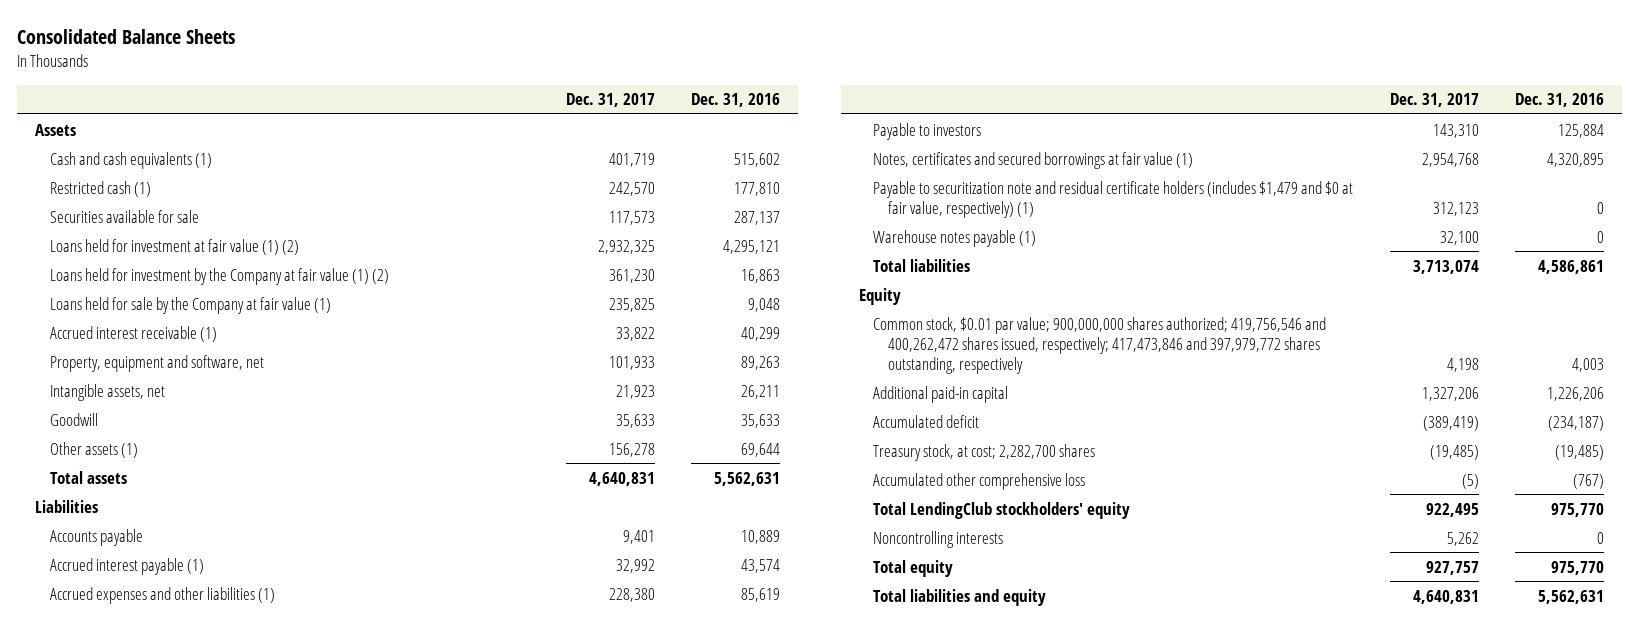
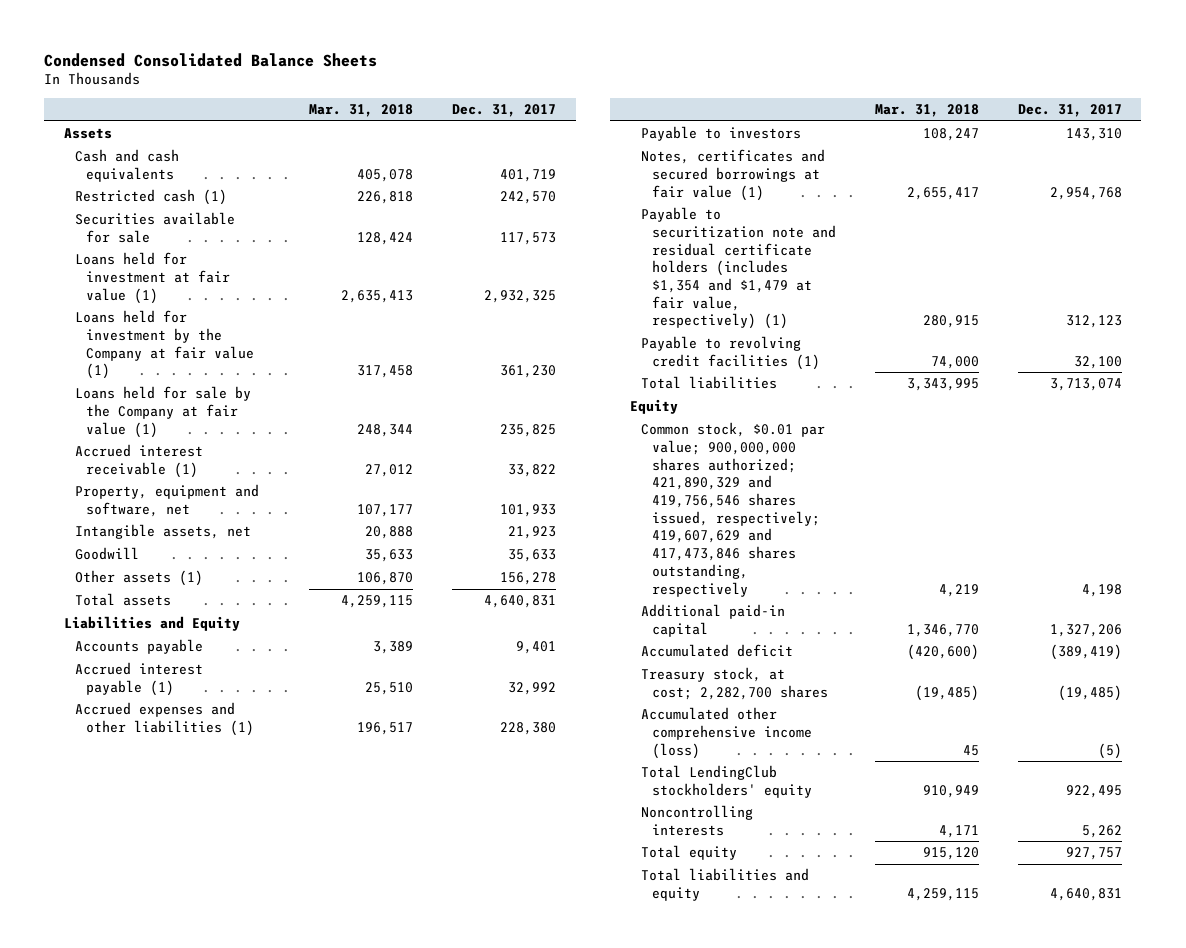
[17,29,236,45] Consolidated Balance Sheets -> [44,52,378,67] Condensed Consolidated Balance Sheets
[691,93,781,108] Dec. 31, 2016 -> none
none -> [309,104,414,118] Mar. 31, 2018
[49,151,212,169] Cash and cash equivalents (1) -> [74,149,179,182] Cash and cash equivalents
[49,238,299,255] Loans held for investment at fair value (1) (2) -> [74,252,231,304] Loans held for investment at fair value (1)
[49,267,389,285] Loans held for investment by the Company at fair value (1) (2) -> [74,310,255,380] Loans held for investment by the Company at fair value (1)
[35,499,99,513] Liabilities -> [63,616,240,632] Liabilities and Equity
[873,180,1354,218] Payable to securitization note and residual certificate holders (includes $1,479 and $0 at fair value, respectively) (1) -> [640,207,836,330] Payable to securitization note and residual certificate holders (includes $1,354 and $1,479 at fair value, respectively) (1)
[873,229,1037,247] Warehouse notes payable (1) -> [640,336,820,370] Payable to revolving credit facilities (1)
[873,316,1327,374] Common stock, $0.01 par value; 900,000,000 shares authorized; 419,756,546 and 400,262,472 shares issued, respectively; 417,473,846 and 397,979,772 shares outstanding, respectively -> [640,422,825,597] Common stock, $0.01 par value; 900,000,000 shares authorized; 421,890,329 and 419,756,546 shares issued, respectively; 419,607,629 and 417,473,846 shares outstanding, respectively
[873,472,1086,490] Accumulated other comprehensive loss -> [640,707,812,759] Accumulated other comprehensive income (loss)

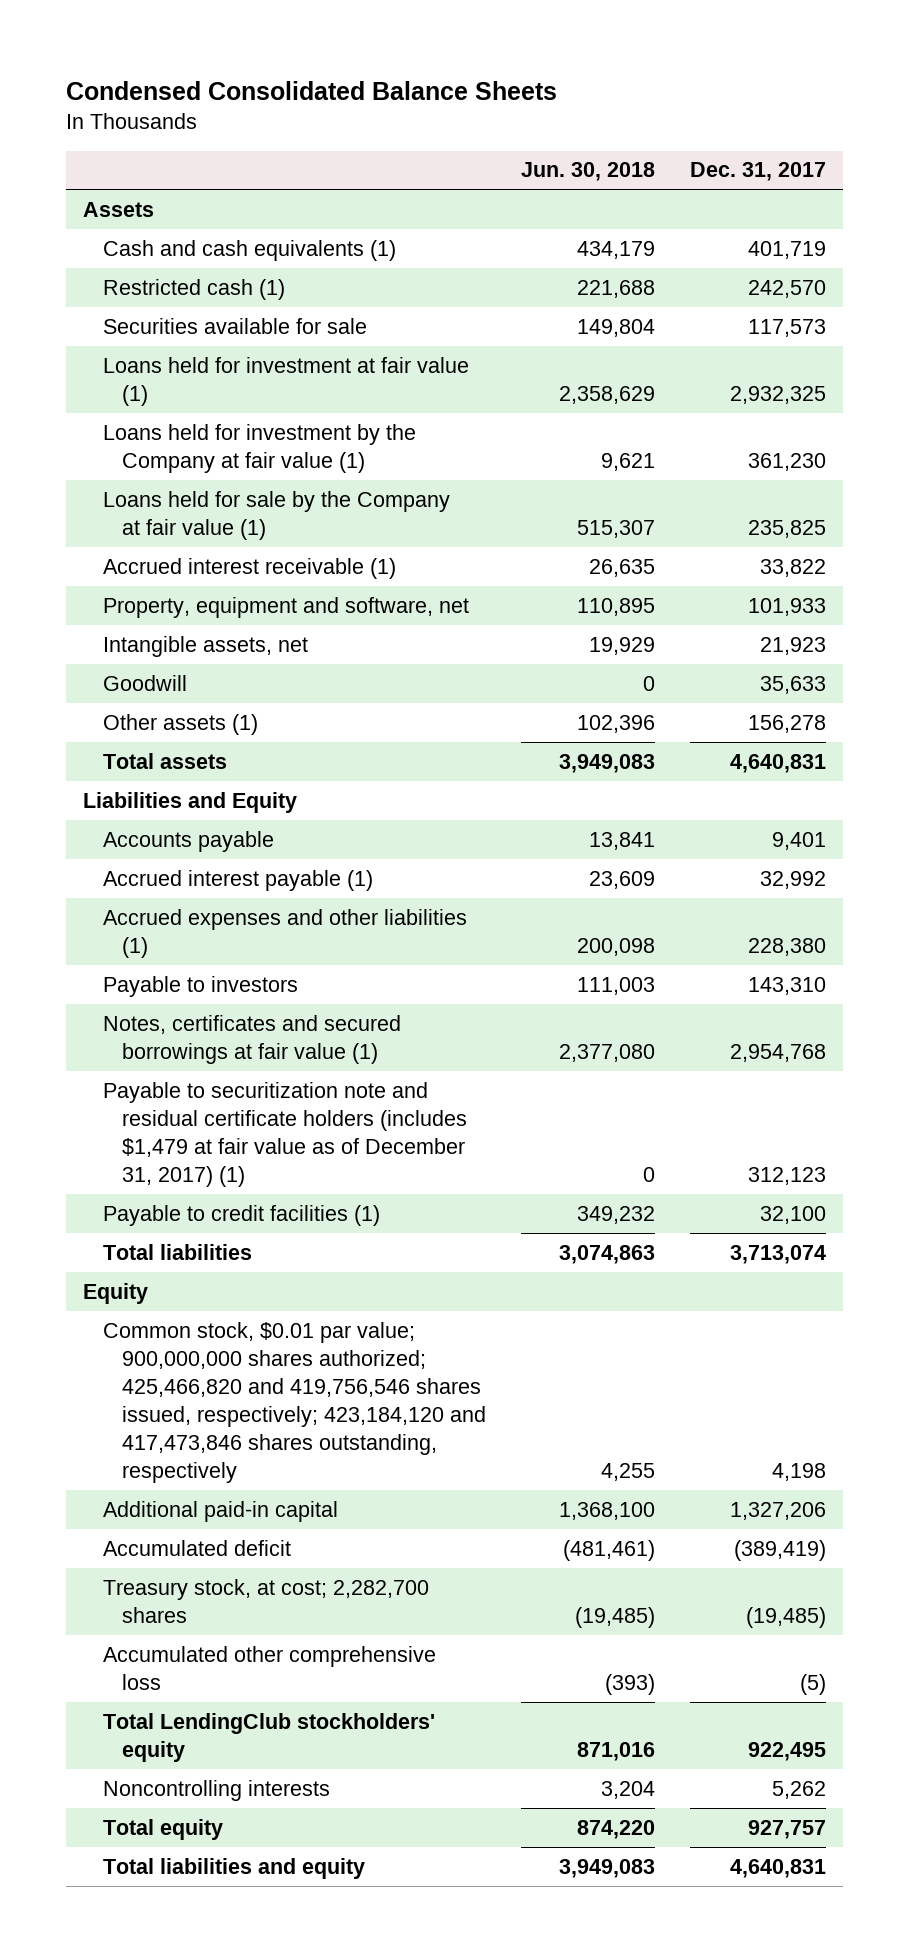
[309,104,414,118] Mar. 31, 2018 -> none
none -> [520,162,655,182] Jun. 30, 2018
[74,149,179,182] Cash and cash equivalents -> [102,239,396,261] Cash and cash equivalents (1)
[640,207,836,330] Payable to securitization note and residual certificate holders (includes $1,354 and $1,479 at fair value, respectively) (1) -> [102,1081,468,1187] Payable to securitization note and residual certificate holders (includes $1,479 at fair value as of December 31, 2017) (1)
[640,336,820,370] Payable to revolving credit facilities (1) -> [102,1204,380,1226] Payable to credit facilities (1)
[640,422,825,597] Common stock, $0.01 par value; 900,000,000 shares authorized; 421,890,329 and 419,756,546 shares issued, respectively; 419,607,629 and 417,473,846 shares outstanding, respectively -> [102,1321,487,1484] Common stock, $0.01 par value; 900,000,000 shares authorized; 425,466,820 and 419,756,546 shares issued, respectively; 423,184,120 and 417,473,846 shares outstanding, respectively
[640,707,812,759] Accumulated other comprehensive income (loss) -> [102,1645,436,1690] Accumulated other comprehensive loss

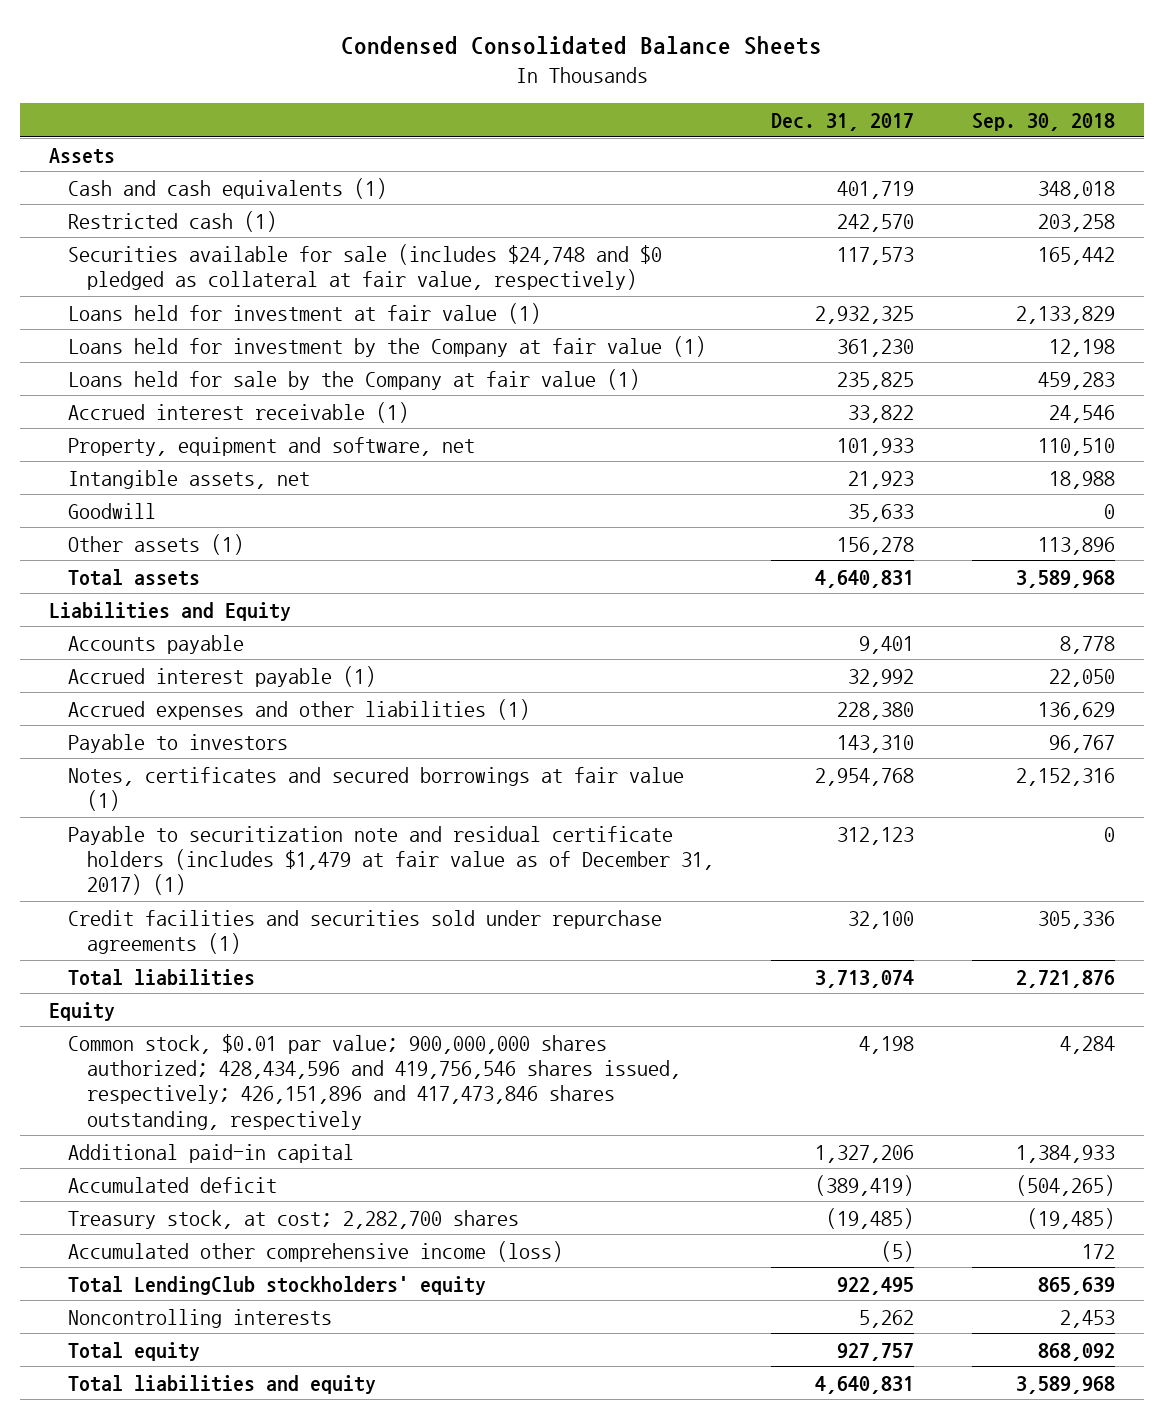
[520,162,655,182] Jun. 30, 2018 -> none
none -> [972,112,1116,131] Sep. 30, 2018
[102,317,367,334] Securities available for sale -> [67,243,662,290] Securities available for sale (includes $24,748 and $0 pledged as collateral at fair value, respectively)
[102,1204,380,1226] Payable to credit facilities (1) -> [67,909,662,954] Credit facilities and securities sold under repurchase agreements (1)
[102,1321,487,1484] Common stock, $0.01 par value; 900,000,000 shares authorized; 425,466,820 and 419,756,546 shares issued, respectively; 423,184,120 and 417,473,846 shares outstanding, respectively -> [67,1033,681,1130] Common stock, $0.01 par value; 900,000,000 shares authorized; 428,434,596 and 419,756,546 shares issued, respectively; 426,151,896 and 417,473,846 shares outstanding, respectively
[102,1645,436,1690] Accumulated other comprehensive loss -> [67,1240,563,1262] Accumulated other comprehensive income (loss)

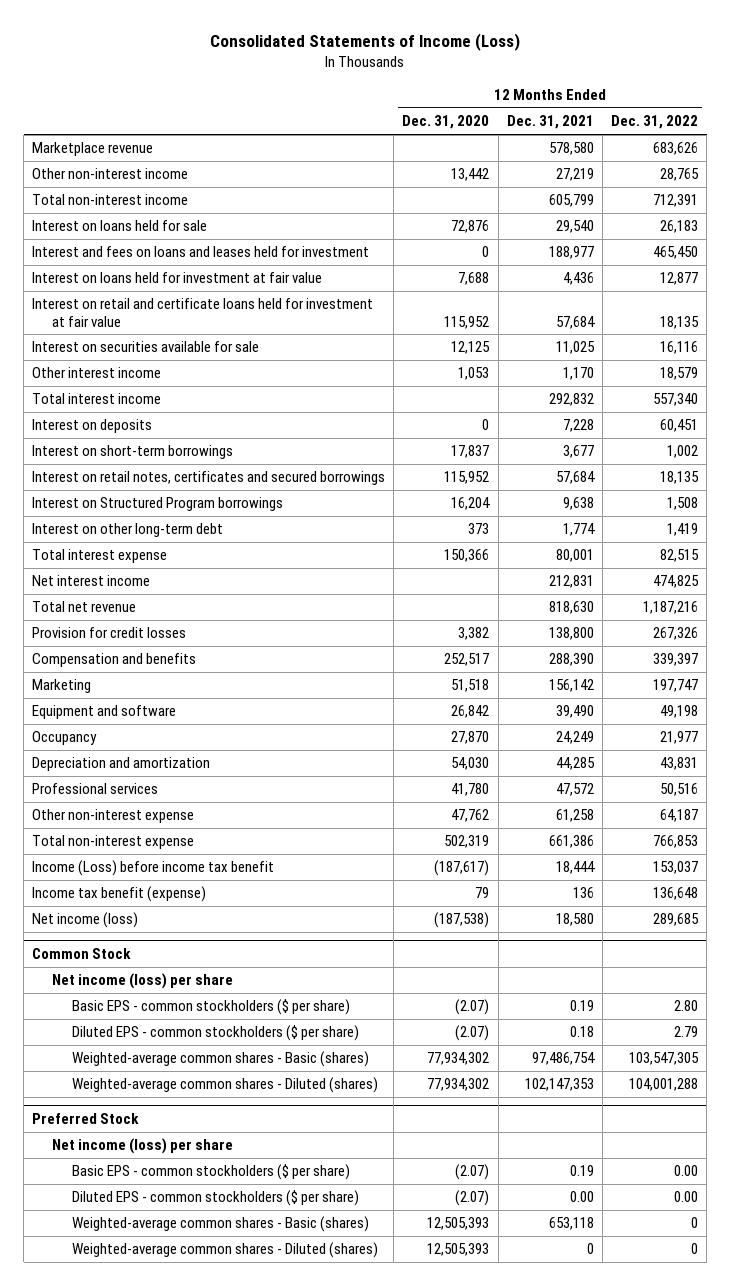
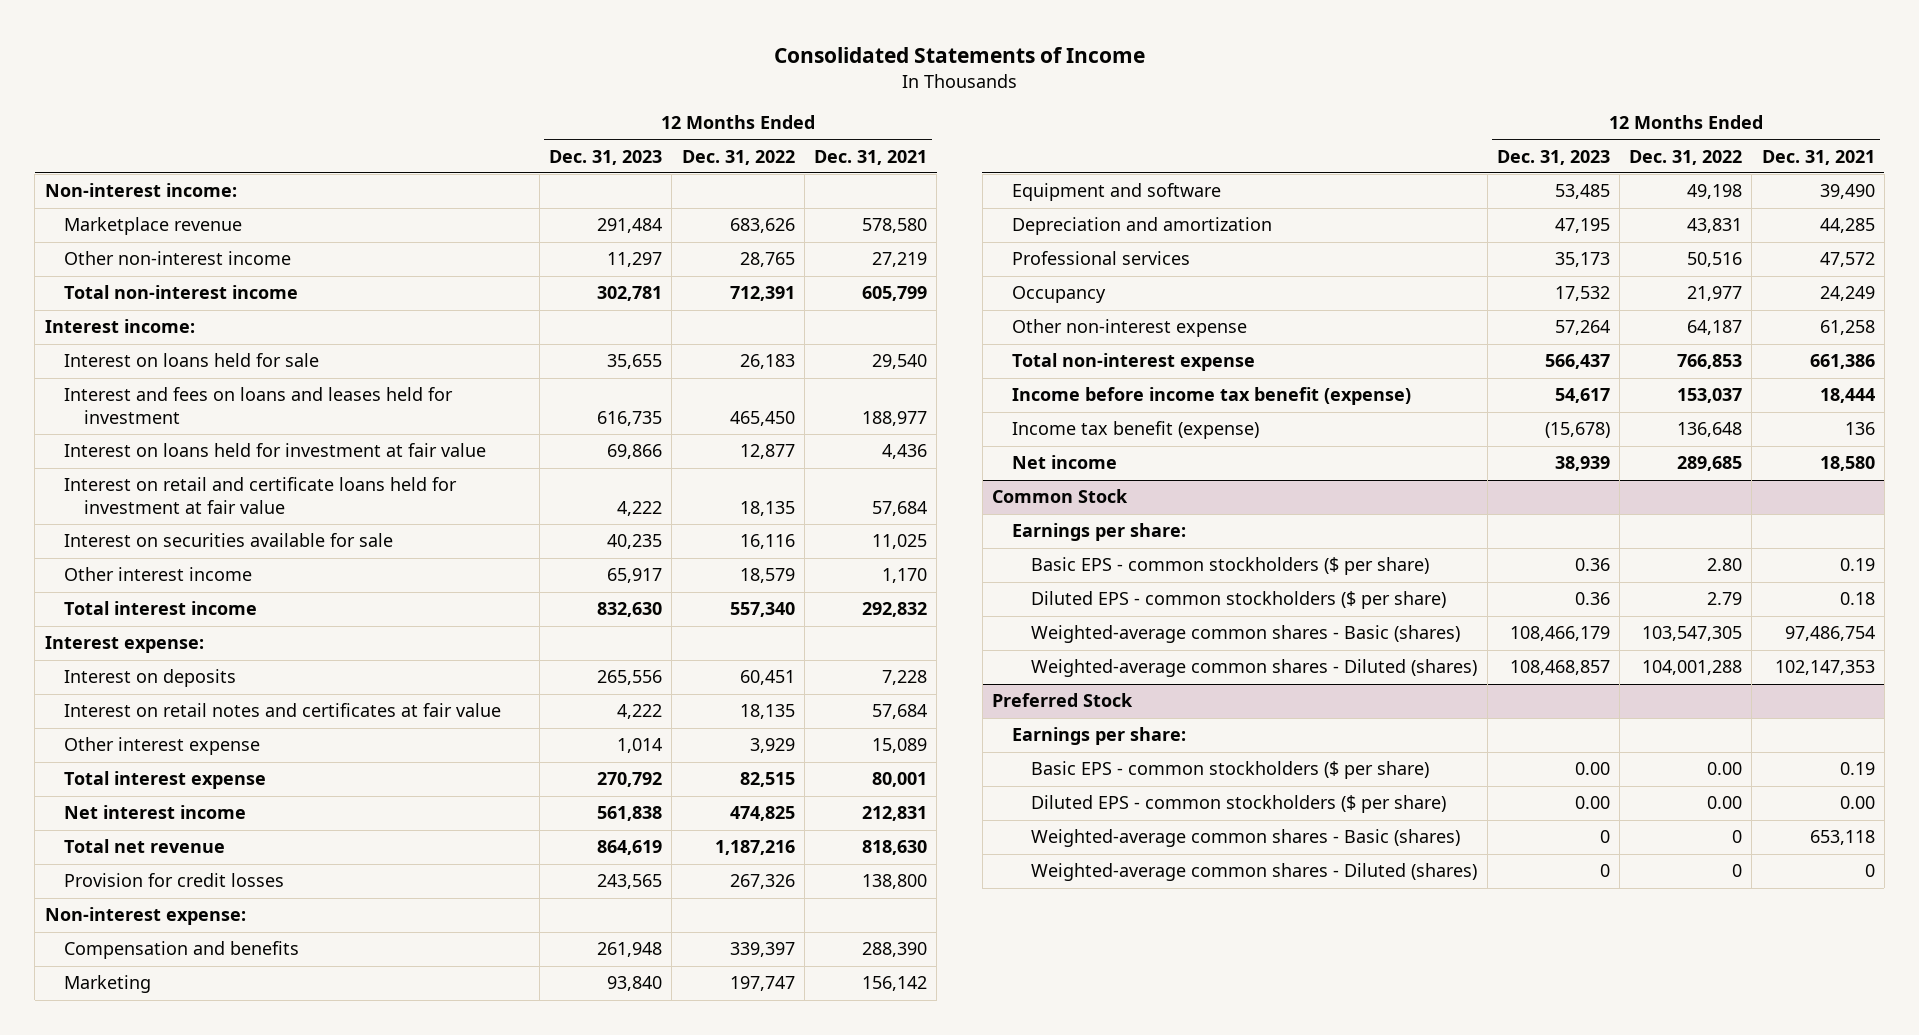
[210,32,521,51] Consolidated Statements of Income (Loss) -> [773,47,1145,64] Consolidated Statements of Income
[402,115,490,130] Dec. 31, 2020 -> none
none -> [549,149,663,165] Dec. 31, 2023
none -> [44,183,237,198] Non-interest income:
none -> [44,319,195,334] Interest income:
none -> [44,636,204,654] Interest expense:
[32,445,234,460] Interest on short-term borrowings -> none
[32,497,284,512] Interest on Structured Program borrowings -> none
[32,523,224,538] Interest on other long-term debt -> none
[32,471,386,486] Interest on retail notes, certificates and secured borrowings -> [64,703,502,718] Interest on retail notes and certificates at fair value
none -> [64,737,261,756] Other interest expense
none -> [44,907,246,926] Non-interest expense:
[32,731,98,746] Occupancy -> [1011,286,1106,304] Occupancy
[32,860,275,877] Income (Loss) before income tax benefit -> [1011,387,1411,406] Income before income tax benefit (expense)
[32,912,139,929] Net income (loss) -> [1011,455,1117,470] Net income
[52,973,234,990] Net income (loss) per share -> [1011,523,1186,542] Earnings per share:
[52,1138,234,1155] Net income (loss) per share -> [1011,727,1186,746] Earnings per share:

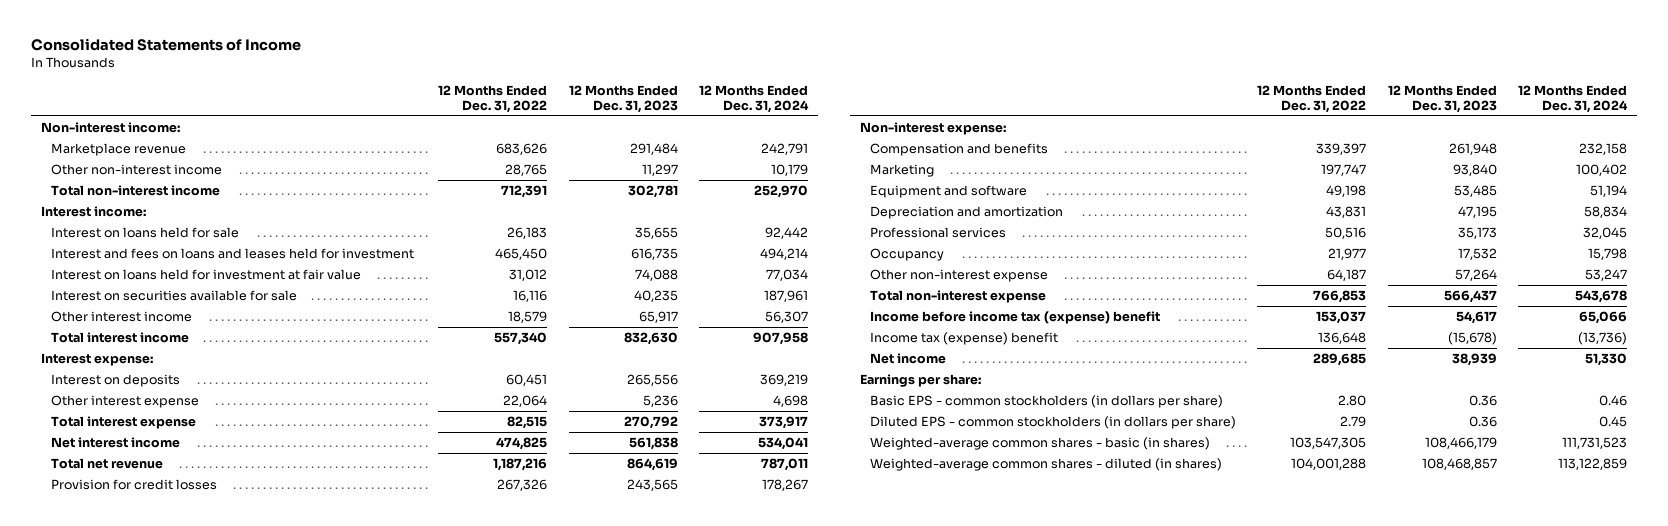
[814,149,928,165] Dec. 31, 2021 -> none
none -> [698,84,809,113] 12 Months Ended Dec. 31, 2024
[64,477,458,515] Interest on retail and certificate loans held for investment at fair value -> none
[607,444,663,460] 69,866 -> [634,268,678,281] 74,088
[739,444,795,460] 12,877 -> [509,268,548,281] 31,012
[64,703,502,718] Interest on retail notes and certificates at fair value -> none
[617,738,663,754] 1,014 -> [642,394,678,407] 5,236
[749,738,795,754] 3,929 -> [503,394,548,407] 22,064
[1011,387,1411,406] Income before income tax benefit (expense) -> [870,310,1161,324] Income before income tax (expense) benefit
[1011,421,1259,440] Income tax benefit (expense) -> [870,331,1059,345] Income tax (expense) benefit
[992,489,1129,504] Common Stock -> none
[992,693,1134,708] Preferred Stock -> none
[1011,727,1186,746] Earnings per share: -> none
[1031,761,1430,780] Basic EPS - common stockholders ($ per share) -> none
[1031,795,1447,814] Diluted EPS - common stockholders ($ per share) -> none
[1031,829,1461,848] Weighted-average common shares - Basic (shares) -> none
[1031,863,1478,882] Weighted-average common shares - Diluted (shares) -> none
[1031,557,1430,576] Basic EPS - common stockholders ($ per share) -> [870,394,1224,408] Basic EPS - common stockholders (in dollars per share)
[1031,591,1447,610] Diluted EPS - common stockholders ($ per share) -> [870,415,1237,429] Diluted EPS - common stockholders (in dollars per share)
[1031,625,1461,644] Weighted-average common shares - Basic (shares) -> [870,436,1211,450] Weighted-average common shares - basic (in shares)
[1031,659,1478,678] Weighted-average common shares - Diluted (shares) -> [870,457,1223,471] Weighted-average common shares - diluted (in shares)

